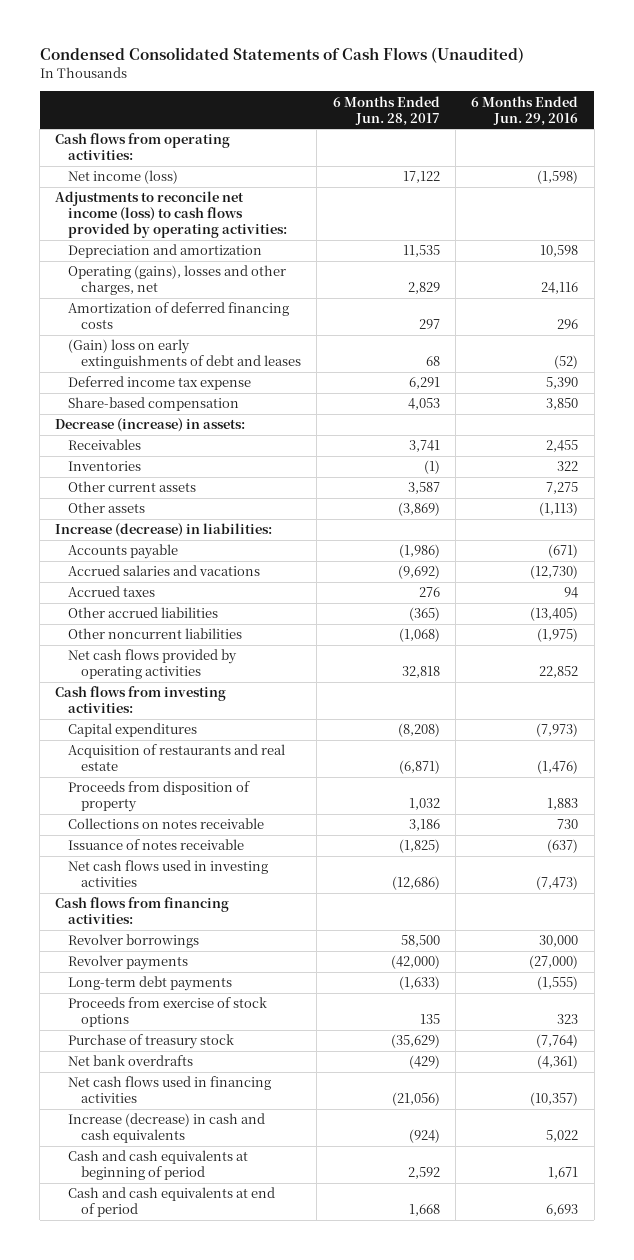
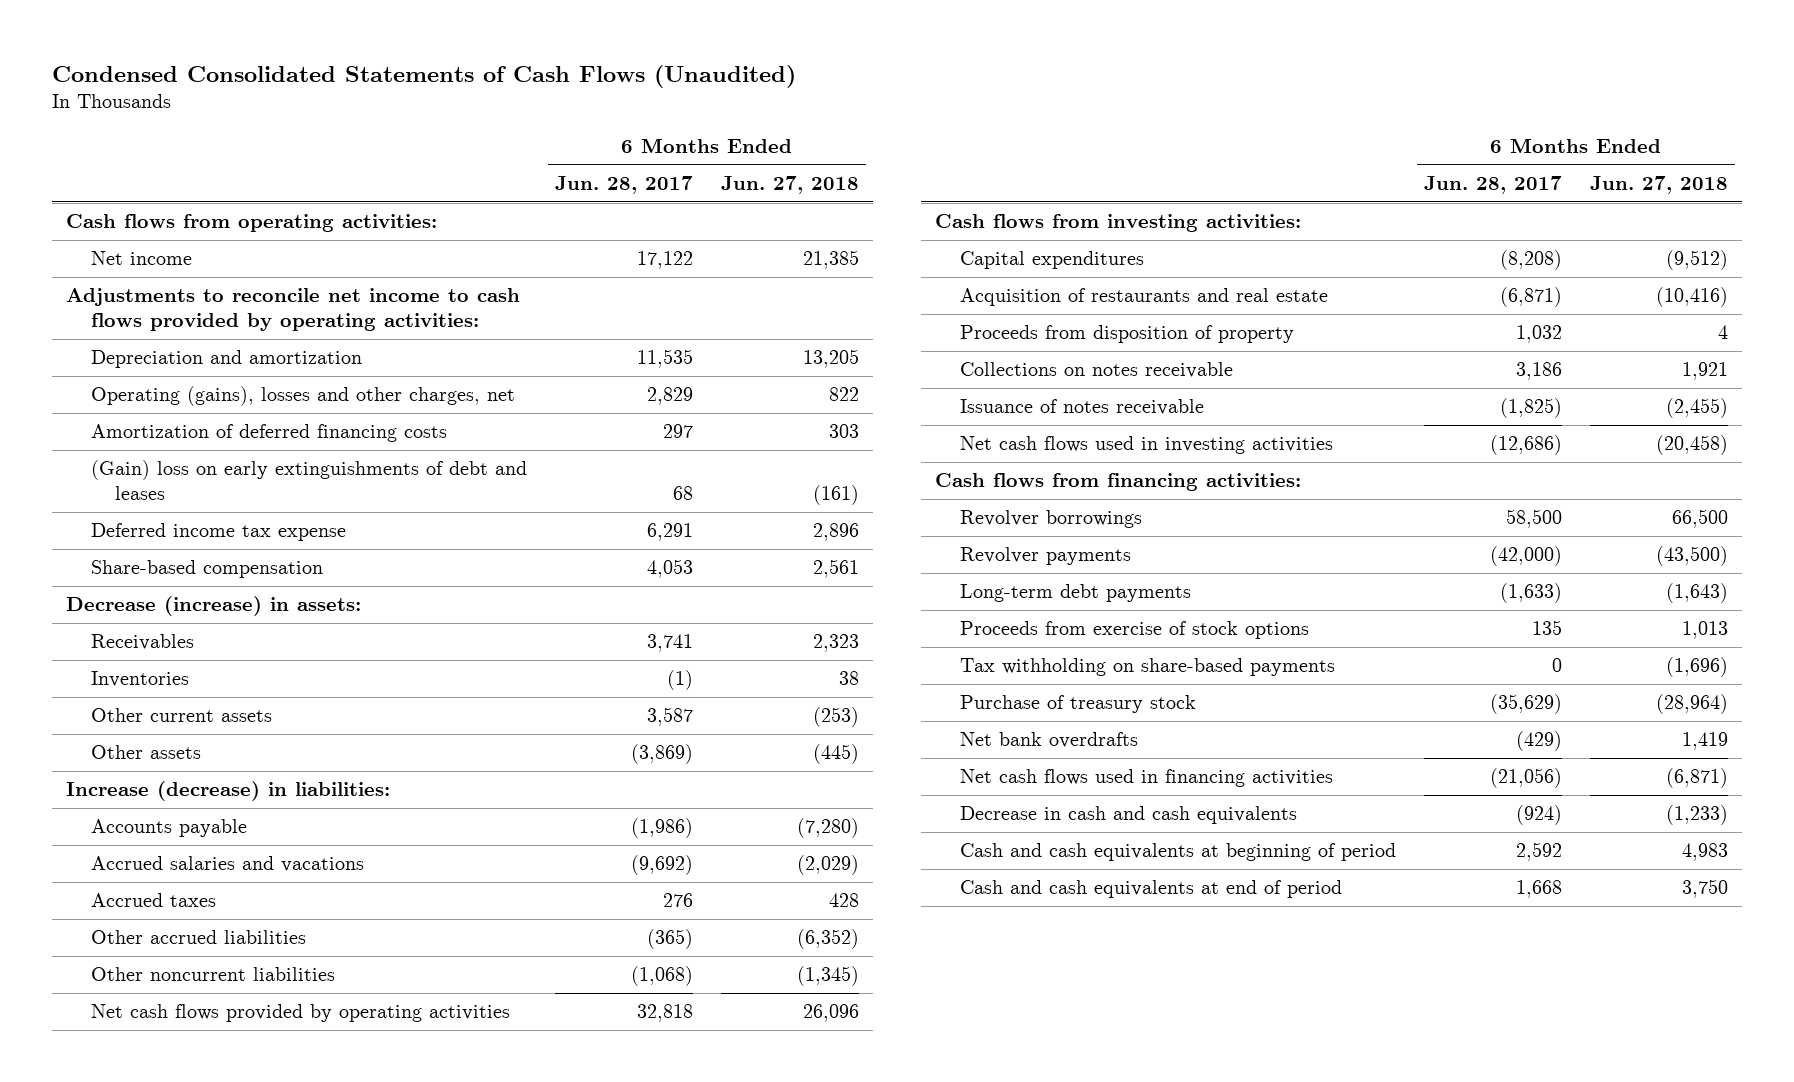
[471,95,579,126] 6 Months Ended Jun. 29, 2016 -> none
none -> [720,175,859,194] Jun. 27, 2018
[68,170,179,185] Net income (loss) -> [90,251,192,266] Net income
[55,191,288,239] Adjustments to reconcile net income (loss) to cash flows provided by operating activities: -> [65,288,520,331] Adjustments to reconcile net income to cash flows provided by operating activities:
none -> [959,658,1335,677] Tax withholding on share-based payments
[68,1113,266,1144] Increase (decrease) in cash and cash equivalents -> [959,806,1297,825] Decrease in cash and cash equivalents

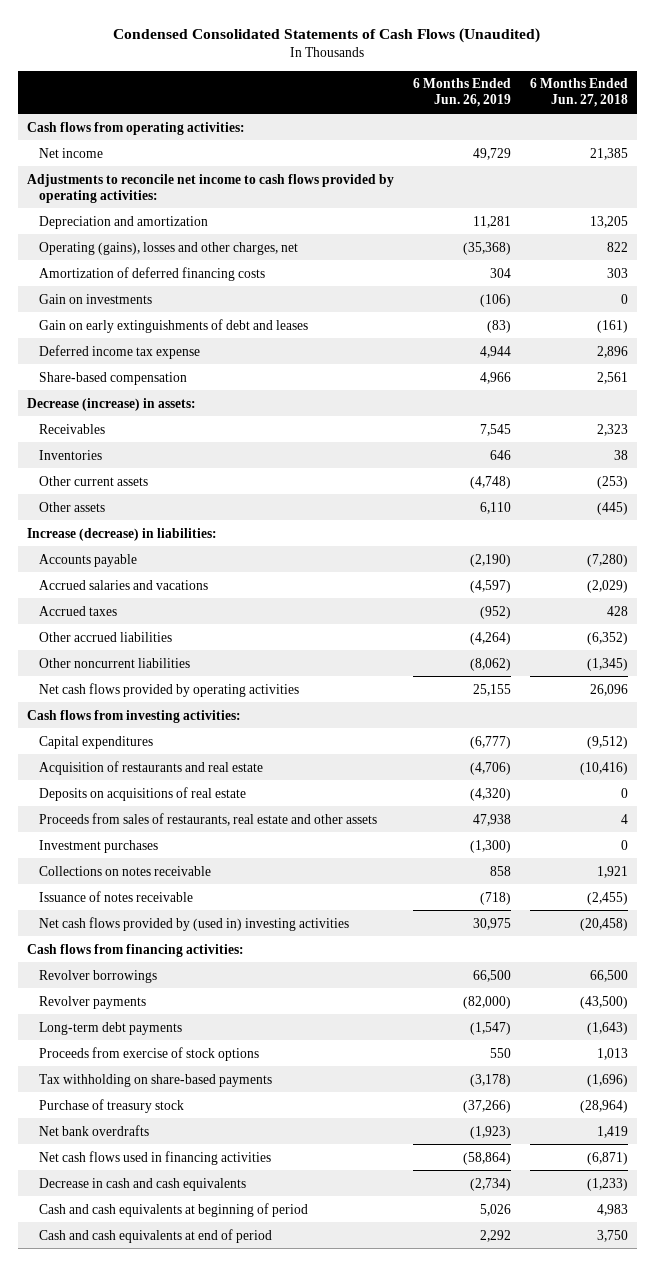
[554,175,693,194] Jun. 28, 2017 -> none
none -> [412,78,511,108] 6 Months Ended Jun. 26, 2019
none -> [39,293,153,304] Gain on investments
[90,460,527,500] (Gain) loss on early extinguishments of debt and leases -> [39,318,309,333] Gain on early extinguishments of debt and leases
none -> [39,786,247,801] Deposits on acquisitions of real estate
[959,325,1294,344] Proceeds from disposition of property -> [39,812,378,826] Proceeds from sales of restaurants, real estate and other assets
none -> [39,839,159,853] Investment purchases
[959,436,1333,455] Net cash flows used in investing activities -> [39,916,350,931] Net cash flows provided by (used in) investing activities

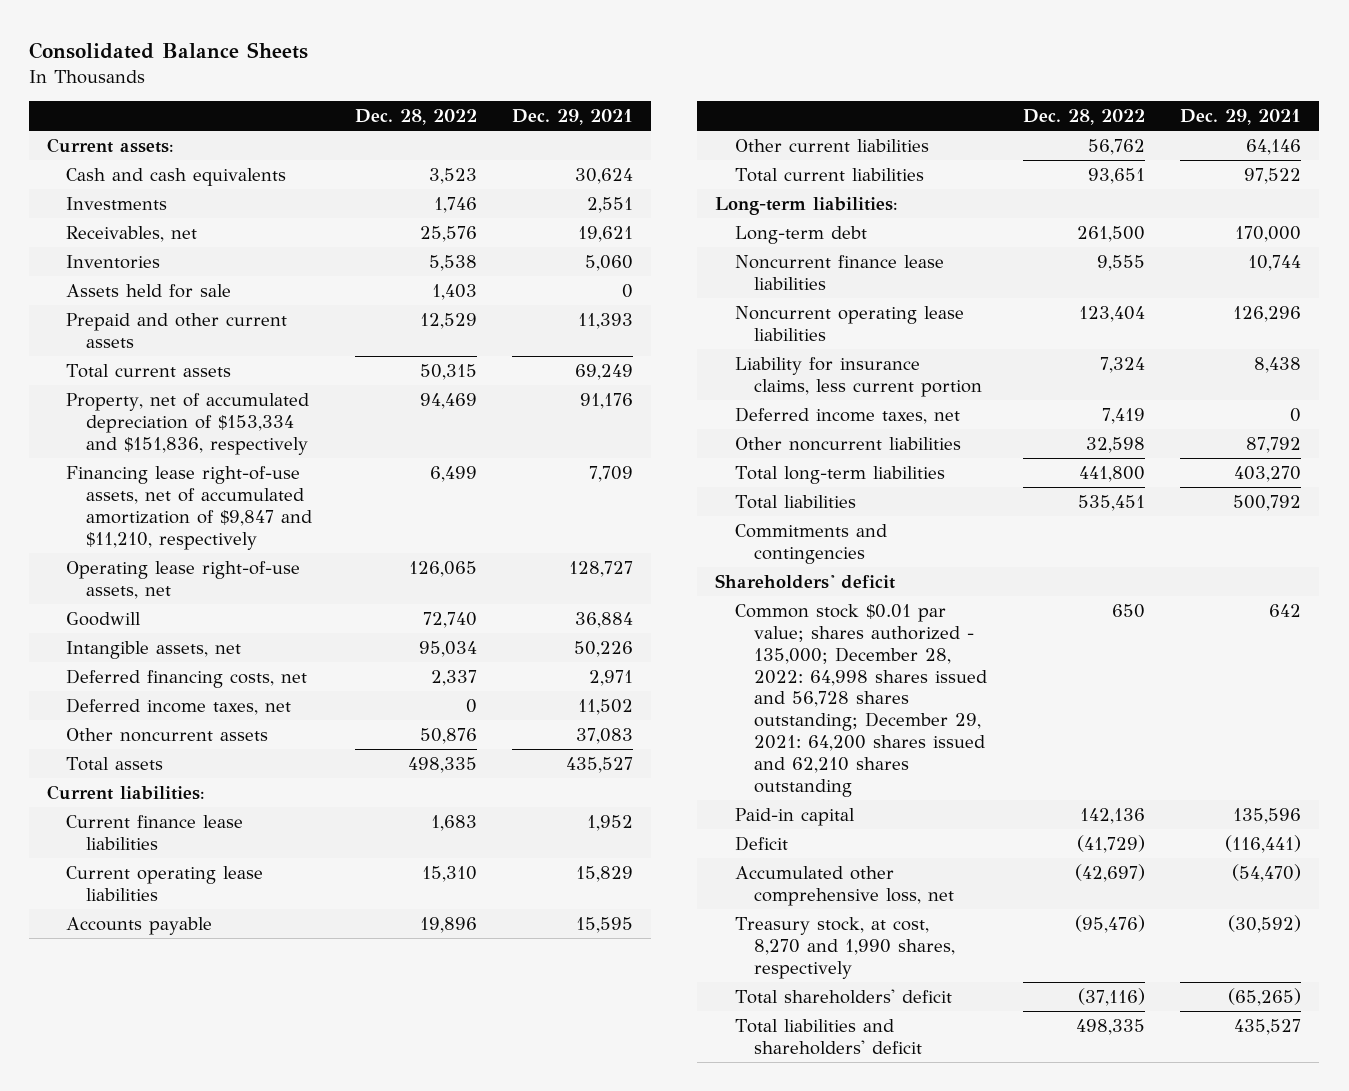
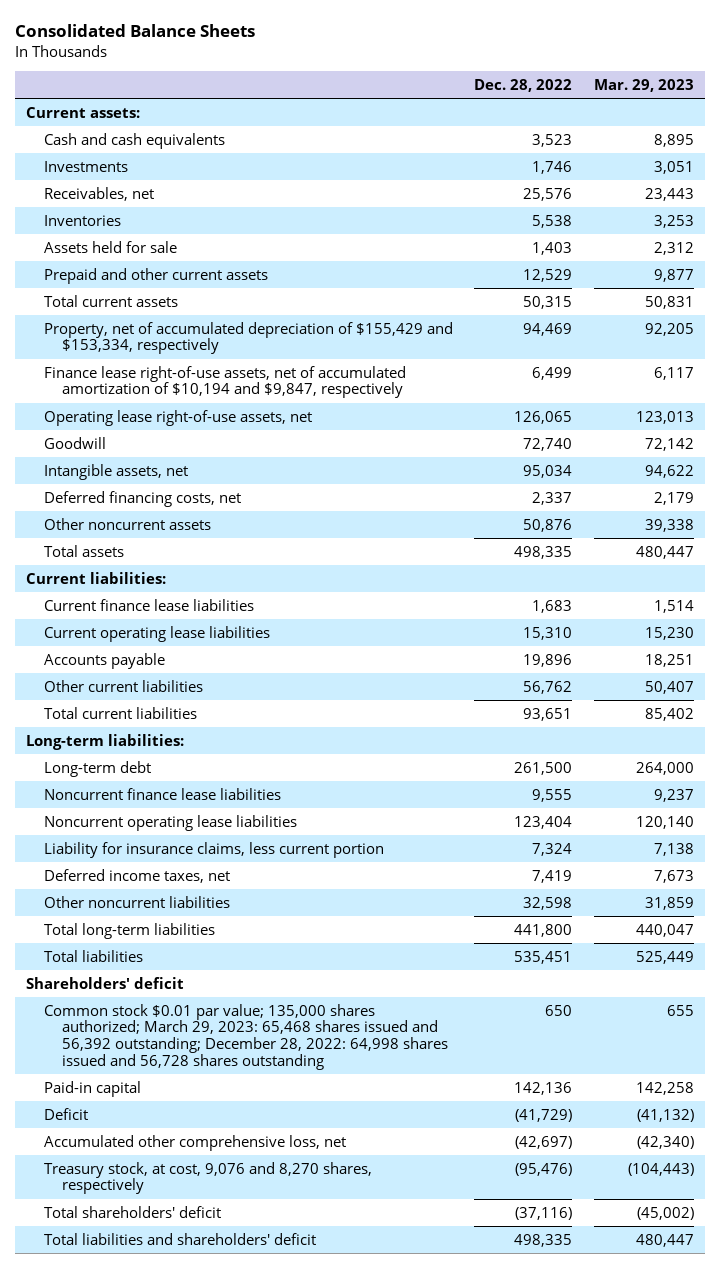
[512,109,634,126] Dec. 29, 2021 -> none
none -> [593,78,694,92] Mar. 29, 2023
[66,392,310,455] Property, net of accumulated depreciation of $153,334 and $151,836, respectively -> [44,321,454,355] Property, net of accumulated depreciation of $155,429 and $153,334, respectively
[66,465,312,550] Financing lease right-of-use assets, net of accumulated amortization of $9,847 and $11,210, respectively -> [44,365,407,399] Finance lease right-of-use assets, net of accumulated amortization of $10,194 and $9,847, respectively
[66,697,292,715] Deferred income taxes, net -> none
[734,523,887,564] Commitments and contingencies -> none
[734,603,988,797] Common stock $0.01 par value; shares authorized - 135,000; December 28, 2022: 64,998 shares issued and 56,728 shares outstanding; December 29, 2021: 64,200 shares issued and 62,210 shares outstanding -> [44,1003,449,1071] Common stock $0.01 par value; 135,000 shares authorized; March 29, 2023: 65,468 shares issued and 56,392 outstanding; December 28, 2022: 64,998 shares issued and 56,728 shares outstanding
[734,916,956,979] Treasury stock, at cost, 8,270 and 1,990 shares, respectively -> [44,1161,373,1195] Treasury stock, at cost, 9,076 and 8,270 shares, respectively

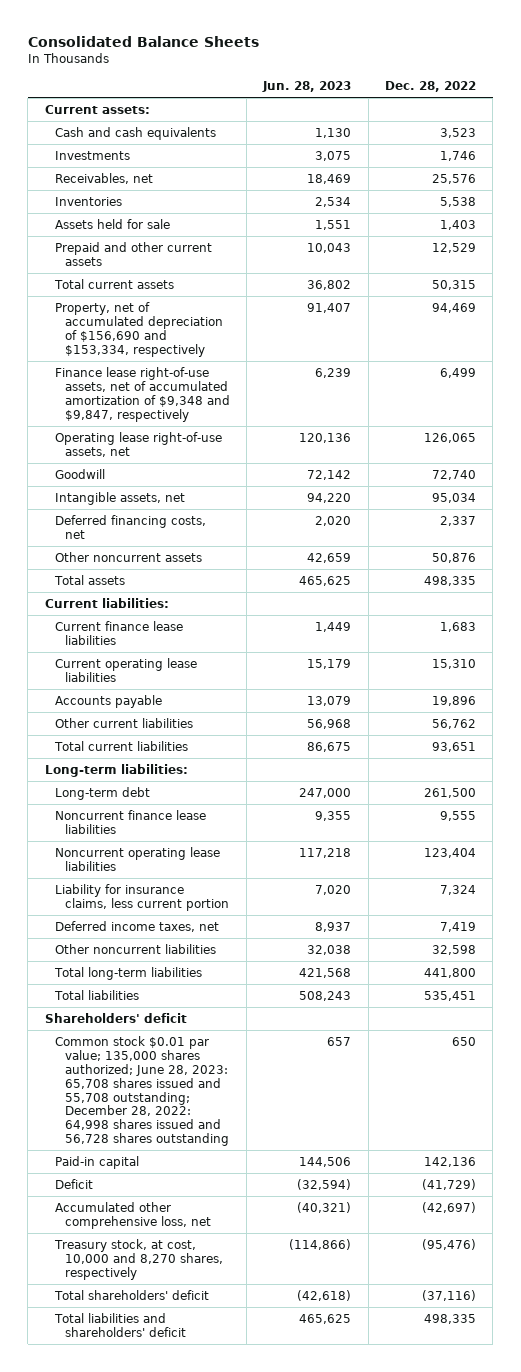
[593,78,694,92] Mar. 29, 2023 -> none
none -> [262,81,352,93] Jun. 28, 2023
[44,321,454,355] Property, net of accumulated depreciation of $155,429 and $153,334, respectively -> [54,301,224,357] Property, net of accumulated depreciation of $156,690 and $153,334, respectively
[44,365,407,399] Finance lease right-of-use assets, net of accumulated amortization of $10,194 and $9,847, respectively -> [54,366,231,422] Finance lease right-of-use assets, net of accumulated amortization of $9,348 and $9,847, respectively
[44,1003,449,1071] Common stock $0.01 par value; 135,000 shares authorized; March 29, 2023: 65,468 shares issued and 56,392 outstanding; December 28, 2022: 64,998 shares issued and 56,728 shares outstanding -> [54,1035,230,1147] Common stock $0.01 par value; 135,000 shares authorized; June 28, 2023: 65,708 shares issued and 55,708 outstanding; December 28, 2022: 64,998 shares issued and 56,728 shares outstanding
[44,1161,373,1195] Treasury stock, at cost, 9,076 and 8,270 shares, respectively -> [53,1238,224,1280] Treasury stock, at cost, 10,000 and 8,270 shares, respectively

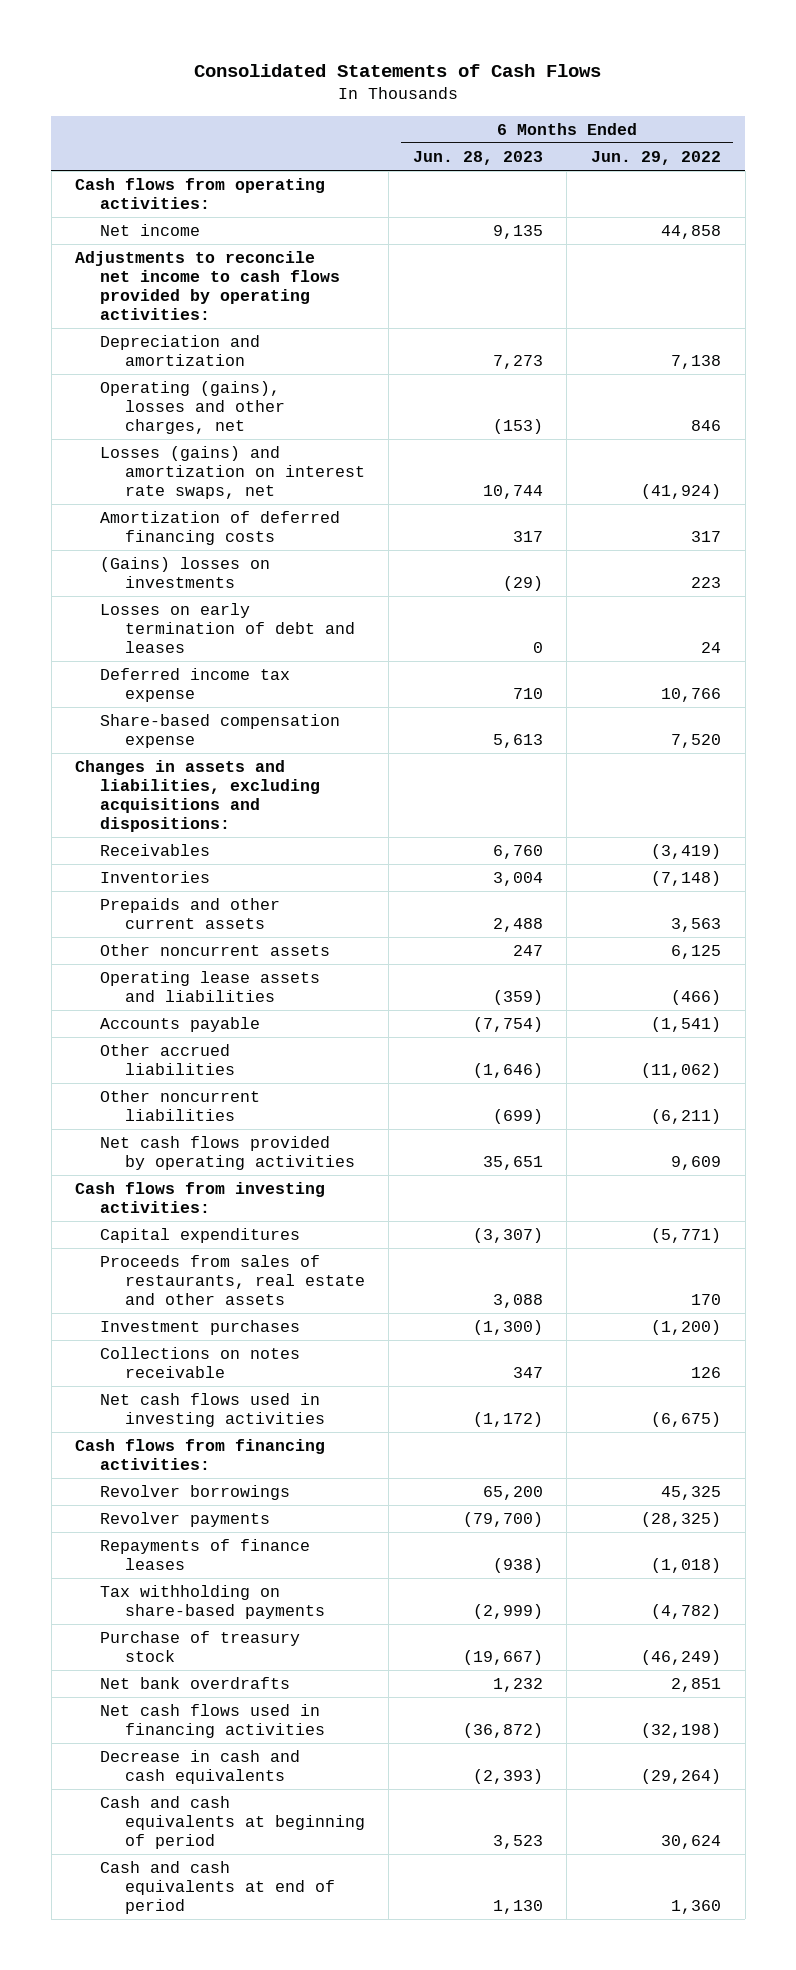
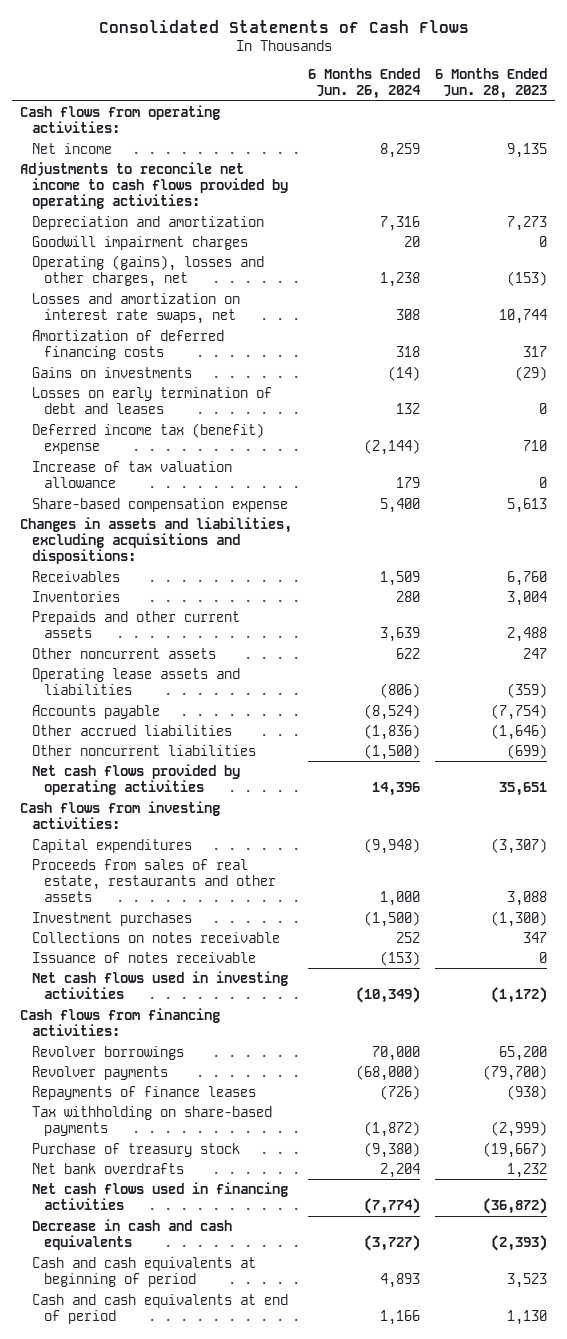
[590,150,721,165] Jun. 29, 2022 -> none
none -> [307,68,421,100] 6 Months Ended Jun. 26, 2024
none -> [32,235,249,250] Goodwill impairment charges
[99,446,365,500] Losses (gains) and amortization on interest rate swaps, net -> [32,292,241,325] Losses and amortization on interest rate swaps, net
[99,557,270,589] (Gains) losses on investments -> [32,366,193,378] Gains on investments
[99,668,290,703] Deferred income tax expense -> [32,422,265,455] Deferred income tax (benefit) expense
none -> [32,460,233,489] Increase of tax valuation allowance
[99,1255,365,1306] Proceeds from sales of restaurants, real estate and other assets -> [32,858,277,903] Proceeds from sales of real estate, restaurants and other assets
none -> [32,951,257,963] Issuance of notes receivable

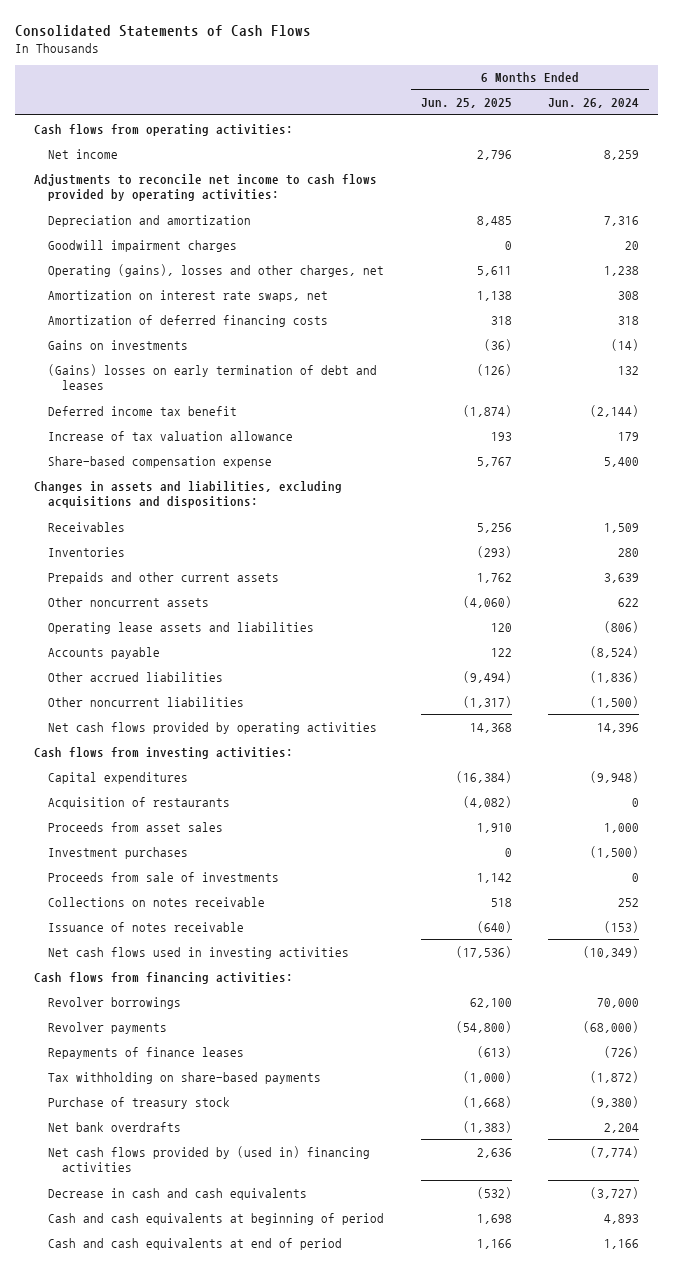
[435,68,548,100] 6 Months Ended Jun. 28, 2023 -> none
none -> [420,98,512,109] Jun. 25, 2025
[32,292,241,325] Losses and amortization on interest rate swaps, net -> [47,289,328,302] Amortization on interest rate swaps, net
[32,386,273,415] Losses on early termination of debt and leases -> [47,363,377,391] (Gains) losses on early termination of debt and leases
[32,422,265,455] Deferred income tax (benefit) expense -> [47,405,237,416] Deferred income tax benefit
[32,858,277,903] Proceeds from sales of real estate, restaurants and other assets -> none
none -> [47,796,230,809] Acquisition of restaurants
none -> [47,821,223,832] Proceeds from asset sales
none -> [47,871,279,882] Proceeds from sale of investments
[32,1181,289,1211] Net cash flows used in financing activities -> [47,1145,370,1173] Net cash flows provided by (used in) financing activities

